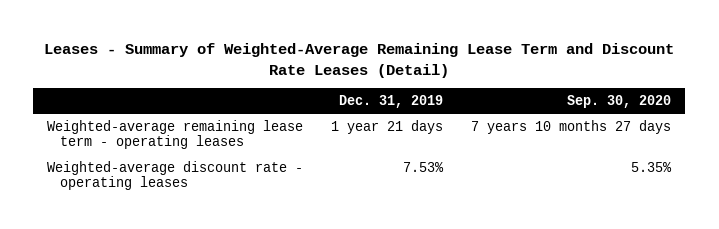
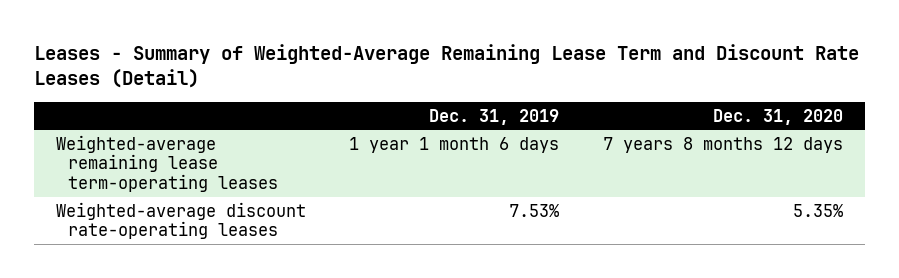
[567,95,672,109] Sep. 30, 2020 -> none
none -> [712,108,843,125] Dec. 31, 2020
[47,119,304,150] Weighted-average remaining lease term - operating leases -> [55,134,279,192] Weighted-average remaining lease term-operating leases
[331,119,444,134] 1 year 21 days -> [349,136,560,153] 1 year 1 month 6 days
[47,160,304,191] Weighted-average discount rate - operating leases -> [55,201,306,240] Weighted-average discount rate-operating leases

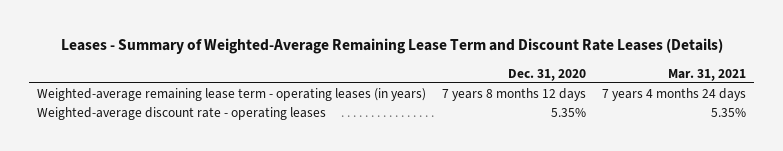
[34,43,860,89] Leases - Summary of Weighted-Average Remaining Lease Term and Discount Rate Leases (Detail) -> [60,38,723,55] Leases - Summary of Weighted-Average Remaining Lease Term and Discount Rate Leases (Details)
[429,108,560,125] Dec. 31, 2019 -> none
none -> [667,68,746,81] Mar. 31, 2021
[55,134,279,192] Weighted-average remaining lease term-operating leases -> [37,88,427,102] Weighted-average remaining lease term - operating leases (in years)
[55,201,306,240] Weighted-average discount rate-operating leases -> [37,107,327,121] Weighted-average discount rate - operating leases

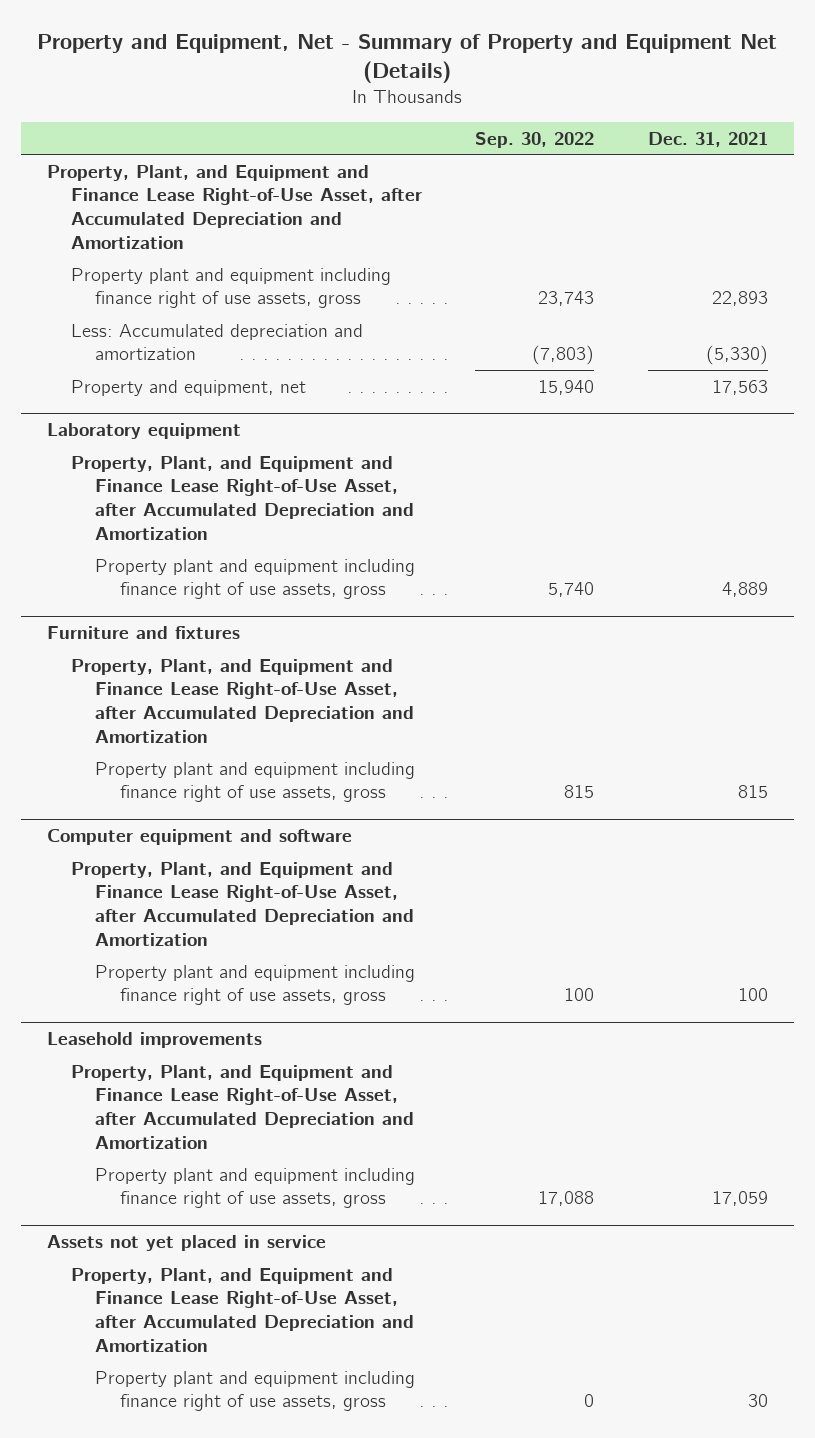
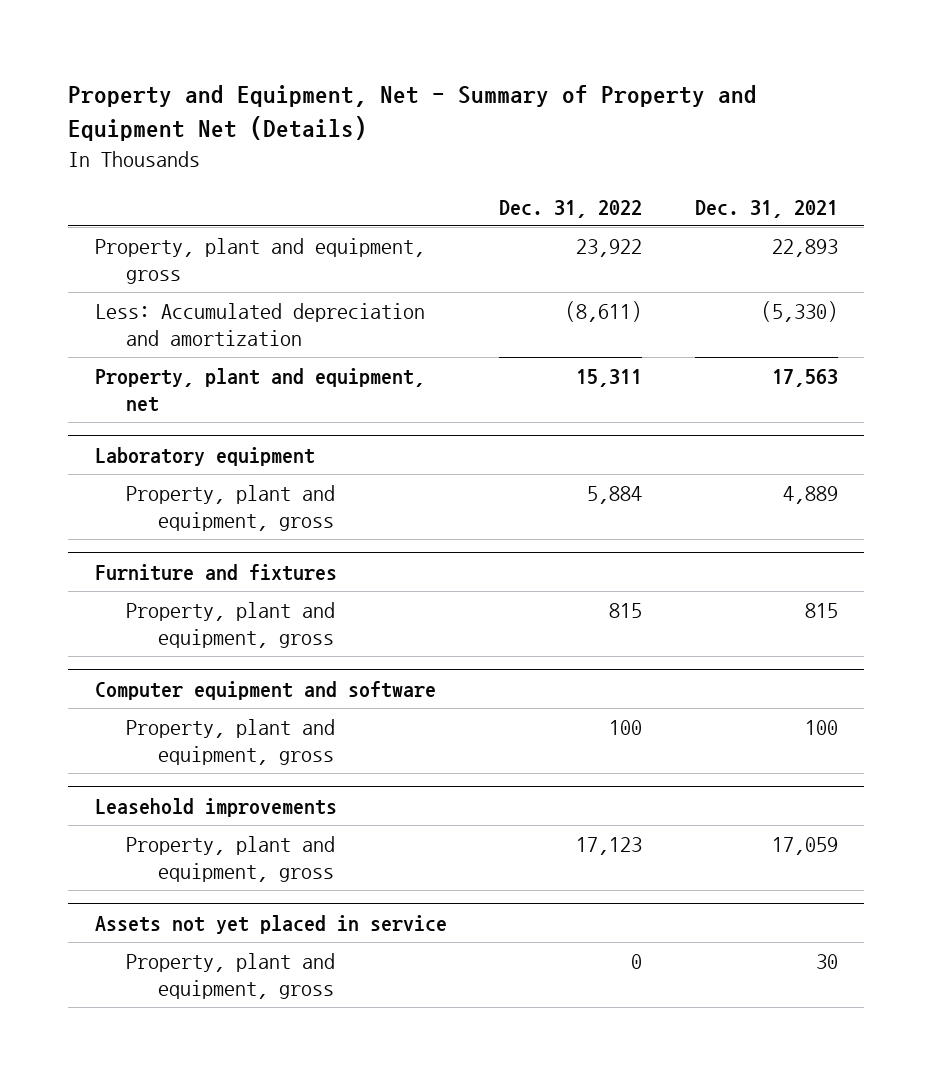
[475,131,595,148] Sep. 30, 2022 -> none
none -> [499,199,643,218] Dec. 31, 2022
[47,164,423,249] Property, Plant, and Equipment and Finance Lease Right-of-Use Asset, after Accumulated Depreciation and Amortization -> none
[71,267,392,309] Property plant and equipment including finance right of use assets, gross -> [94,238,425,285] Property, plant and equipment, gross
[71,379,307,396] Property and equipment, net -> [94,368,425,413] Property, plant and equipment, net
[71,455,415,540] Property, Plant, and Equipment and Finance Lease Right-of-Use Asset, after Accumulated Depreciation and Amortization -> none
[95,558,416,600] Property plant and equipment including finance right of use assets, gross -> [126,485,336,532] Property, plant and equipment, gross
[71,658,415,743] Property, Plant, and Equipment and Finance Lease Right-of-Use Asset, after Accumulated Depreciation and Amortization -> none
[95,761,416,803] Property plant and equipment including finance right of use assets, gross -> [126,602,336,649] Property, plant and equipment, gross
[71,861,415,946] Property, Plant, and Equipment and Finance Lease Right-of-Use Asset, after Accumulated Depreciation and Amortization -> none
[95,964,416,1006] Property plant and equipment including finance right of use assets, gross -> [126,719,336,766] Property, plant and equipment, gross
[71,1064,415,1149] Property, Plant, and Equipment and Finance Lease Right-of-Use Asset, after Accumulated Depreciation and Amortization -> none
[95,1167,416,1209] Property plant and equipment including finance right of use assets, gross -> [126,836,336,883] Property, plant and equipment, gross
[71,1267,415,1352] Property, Plant, and Equipment and Finance Lease Right-of-Use Asset, after Accumulated Depreciation and Amortization -> none
[95,1370,416,1412] Property plant and equipment including finance right of use assets, gross -> [126,953,336,1000] Property, plant and equipment, gross

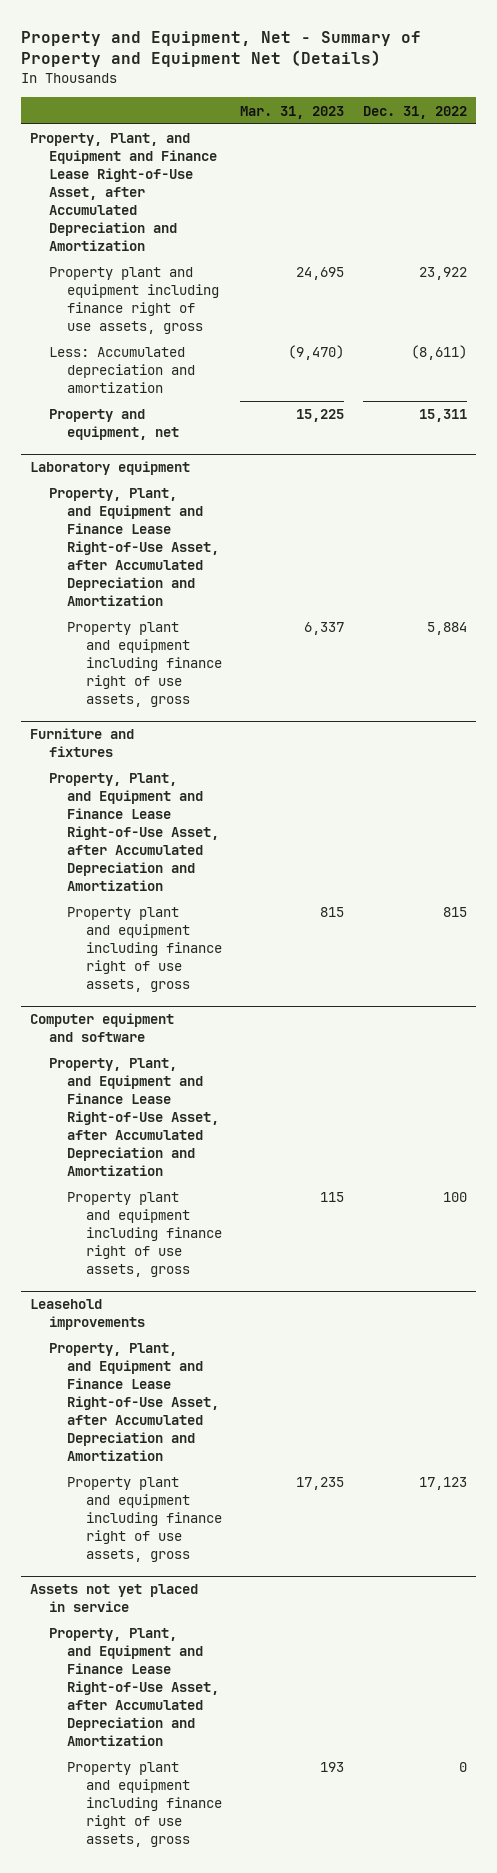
[694,199,838,218] Dec. 31, 2021 -> none
none -> [240,105,345,119] Mar. 31, 2023
none -> [29,133,217,252] Property, Plant, and Equipment and Finance Lease Right-of-Use Asset, after Accumulated Depreciation and Amortization
[94,238,425,285] Property, plant and equipment, gross -> [48,267,220,335] Property plant and equipment including finance right of use assets, gross
[94,368,425,413] Property, plant and equipment, net -> [48,409,180,441] Property and equipment, net
none -> [48,488,220,607] Property, Plant, and Equipment and Finance Lease Right-of-Use Asset, after Accumulated Depreciation and Amortization
[126,485,336,532] Property, plant and equipment, gross -> [67,622,223,708] Property plant and equipment including finance right of use assets, gross
none -> [48,773,220,892] Property, Plant, and Equipment and Finance Lease Right-of-Use Asset, after Accumulated Depreciation and Amortization
[126,602,336,649] Property, plant and equipment, gross -> [67,907,223,993] Property plant and equipment including finance right of use assets, gross
none -> [48,1058,220,1177] Property, Plant, and Equipment and Finance Lease Right-of-Use Asset, after Accumulated Depreciation and Amortization
[126,719,336,766] Property, plant and equipment, gross -> [67,1192,223,1278] Property plant and equipment including finance right of use assets, gross
none -> [48,1343,220,1462] Property, Plant, and Equipment and Finance Lease Right-of-Use Asset, after Accumulated Depreciation and Amortization
[126,836,336,883] Property, plant and equipment, gross -> [67,1477,223,1563] Property plant and equipment including finance right of use assets, gross
none -> [48,1628,220,1747] Property, Plant, and Equipment and Finance Lease Right-of-Use Asset, after Accumulated Depreciation and Amortization
[126,953,336,1000] Property, plant and equipment, gross -> [67,1762,223,1848] Property plant and equipment including finance right of use assets, gross

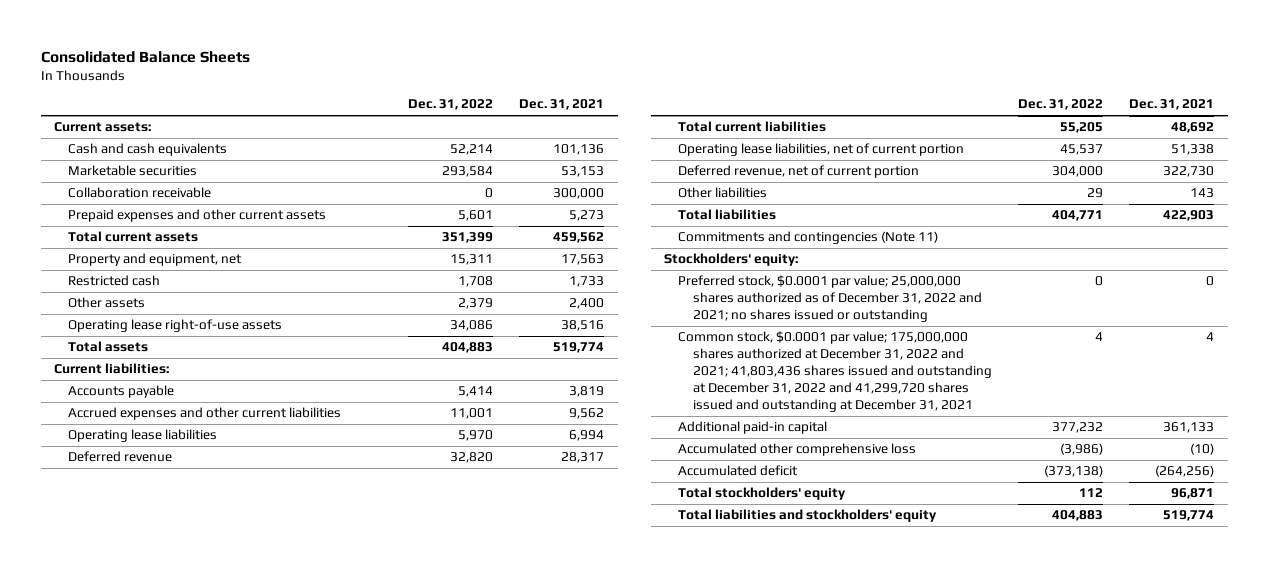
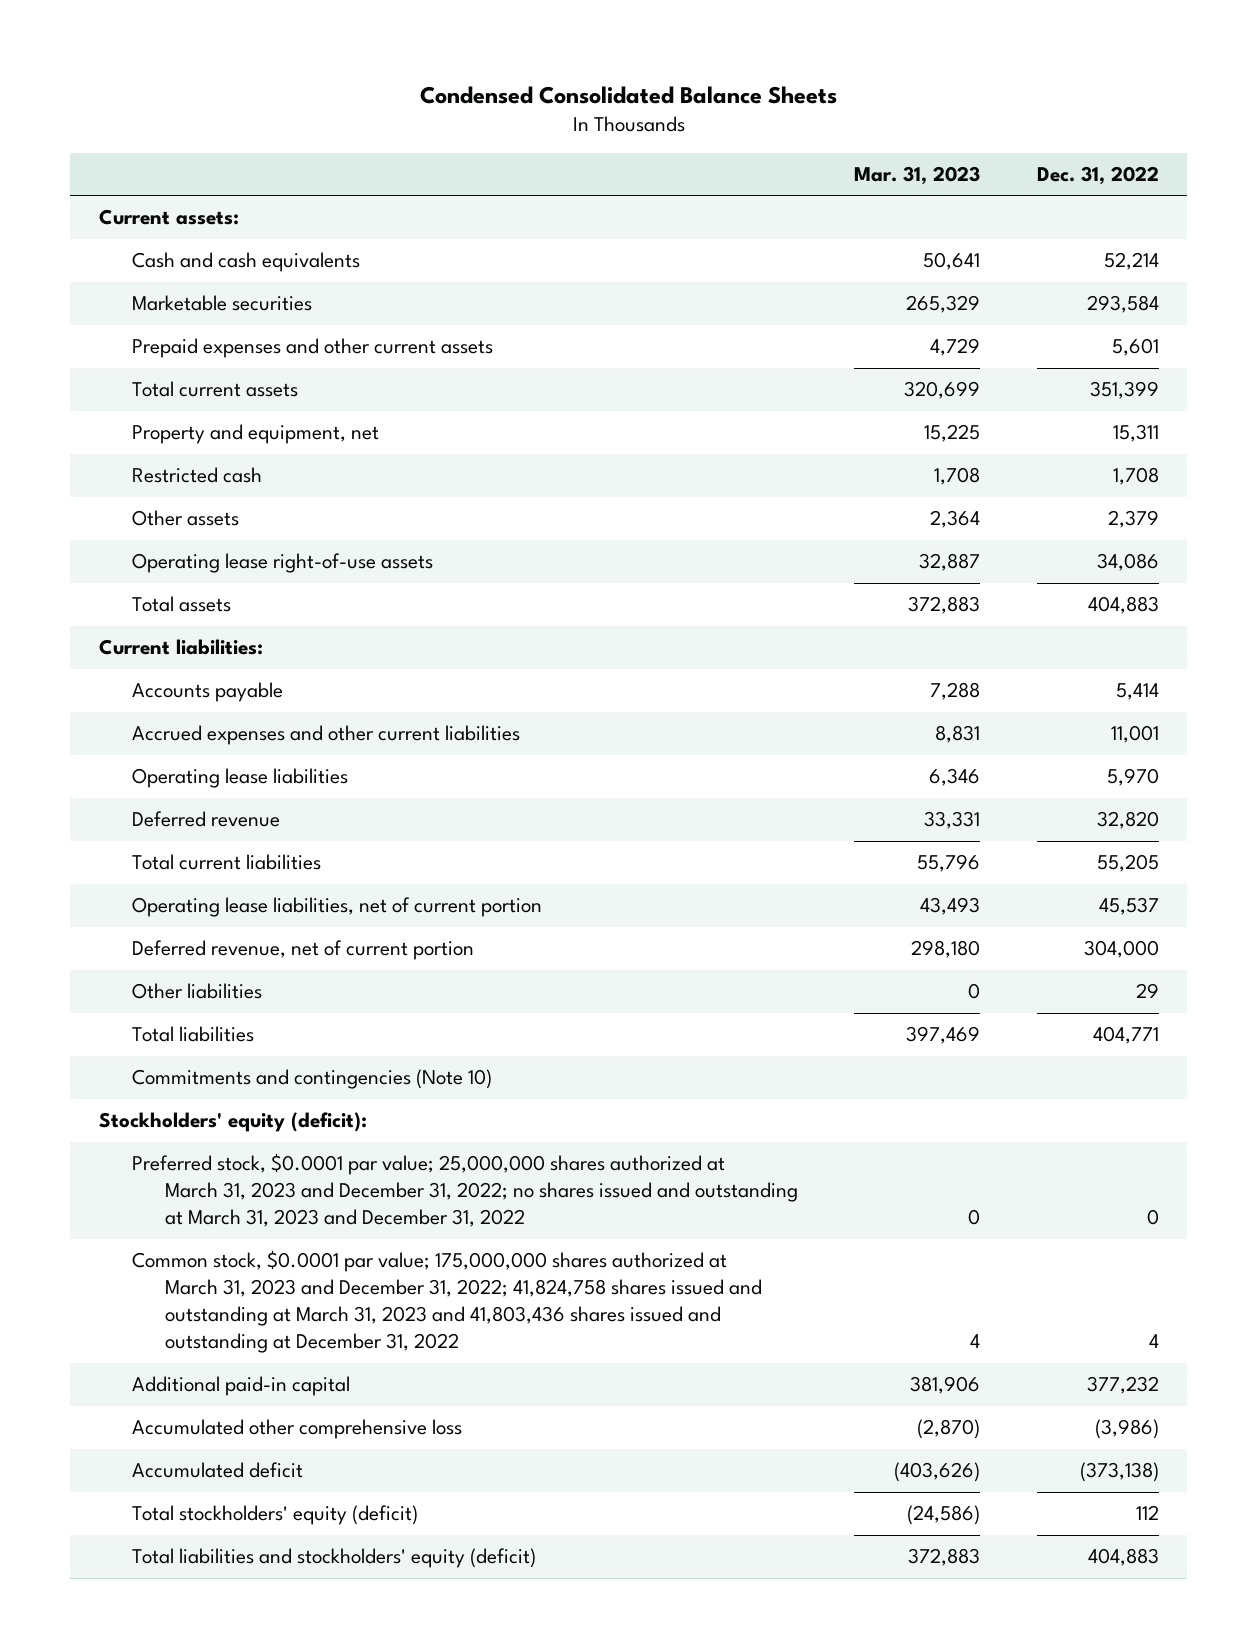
[40,50,250,63] Consolidated Balance Sheets -> [419,86,837,105] Condensed Consolidated Balance Sheets
[519,99,605,111] Dec. 31, 2021 -> none
none -> [854,165,981,185] Mar. 31, 2023
[68,187,212,199] Collaboration receivable -> none
[678,231,939,245] Commitments and contingencies (Note 11) -> [131,1069,492,1090] Commitments and contingencies (Note 10)
[664,253,799,267] Stockholders' equity: -> [98,1112,367,1133] Stockholders' equity (deficit):
[678,275,982,323] Preferred stock, $0.0001 par value; 25,000,000 shares authorized as of December 31, 2022 and 2021; no shares issued or outstanding -> [131,1153,799,1228] Preferred stock, $0.0001 par value; 25,000,000 shares authorized at March 31, 2023 and December 31, 2022; no shares issued and outstanding at March 31, 2023 and December 31, 2022
[678,331,992,413] Common stock, $0.0001 par value; 175,000,000 shares authorized at December 31, 2022 and 2021; 41,803,436 shares issued and outstanding at December 31, 2022 and 41,299,720 shares issued and outstanding at December 31, 2021 -> [131,1250,763,1354] Common stock, $0.0001 par value; 175,000,000 shares authorized at March 31, 2023 and December 31, 2022; 41,824,758 shares issued and outstanding at March 31, 2023 and 41,803,436 shares issued and outstanding at December 31, 2022
[678,487,847,501] Total stockholders' equity -> [131,1505,418,1526] Total stockholders' equity (deficit)
[678,509,938,523] Total liabilities and stockholders' equity -> [131,1548,536,1569] Total liabilities and stockholders' equity (deficit)

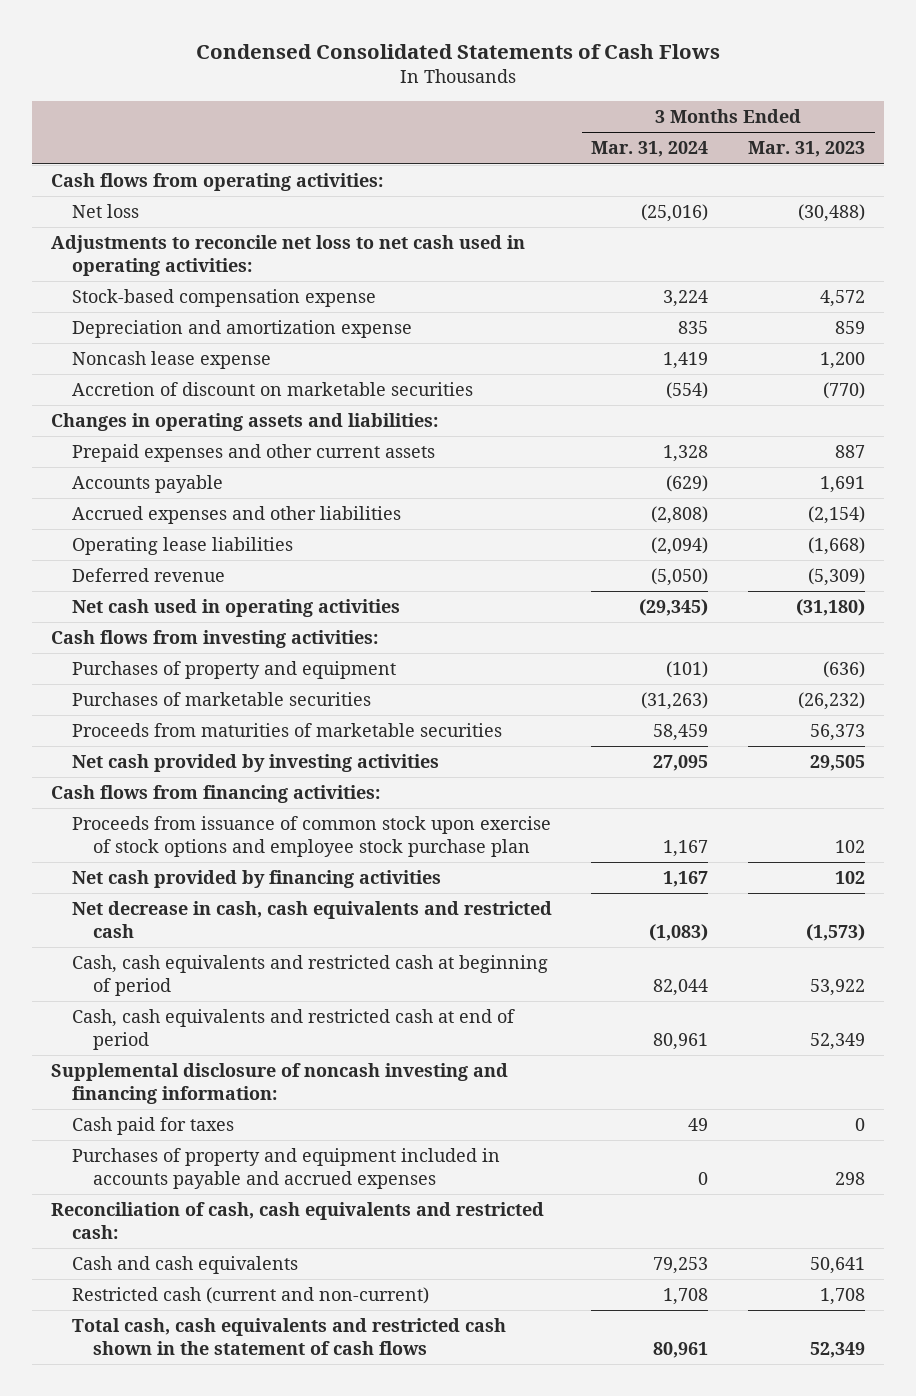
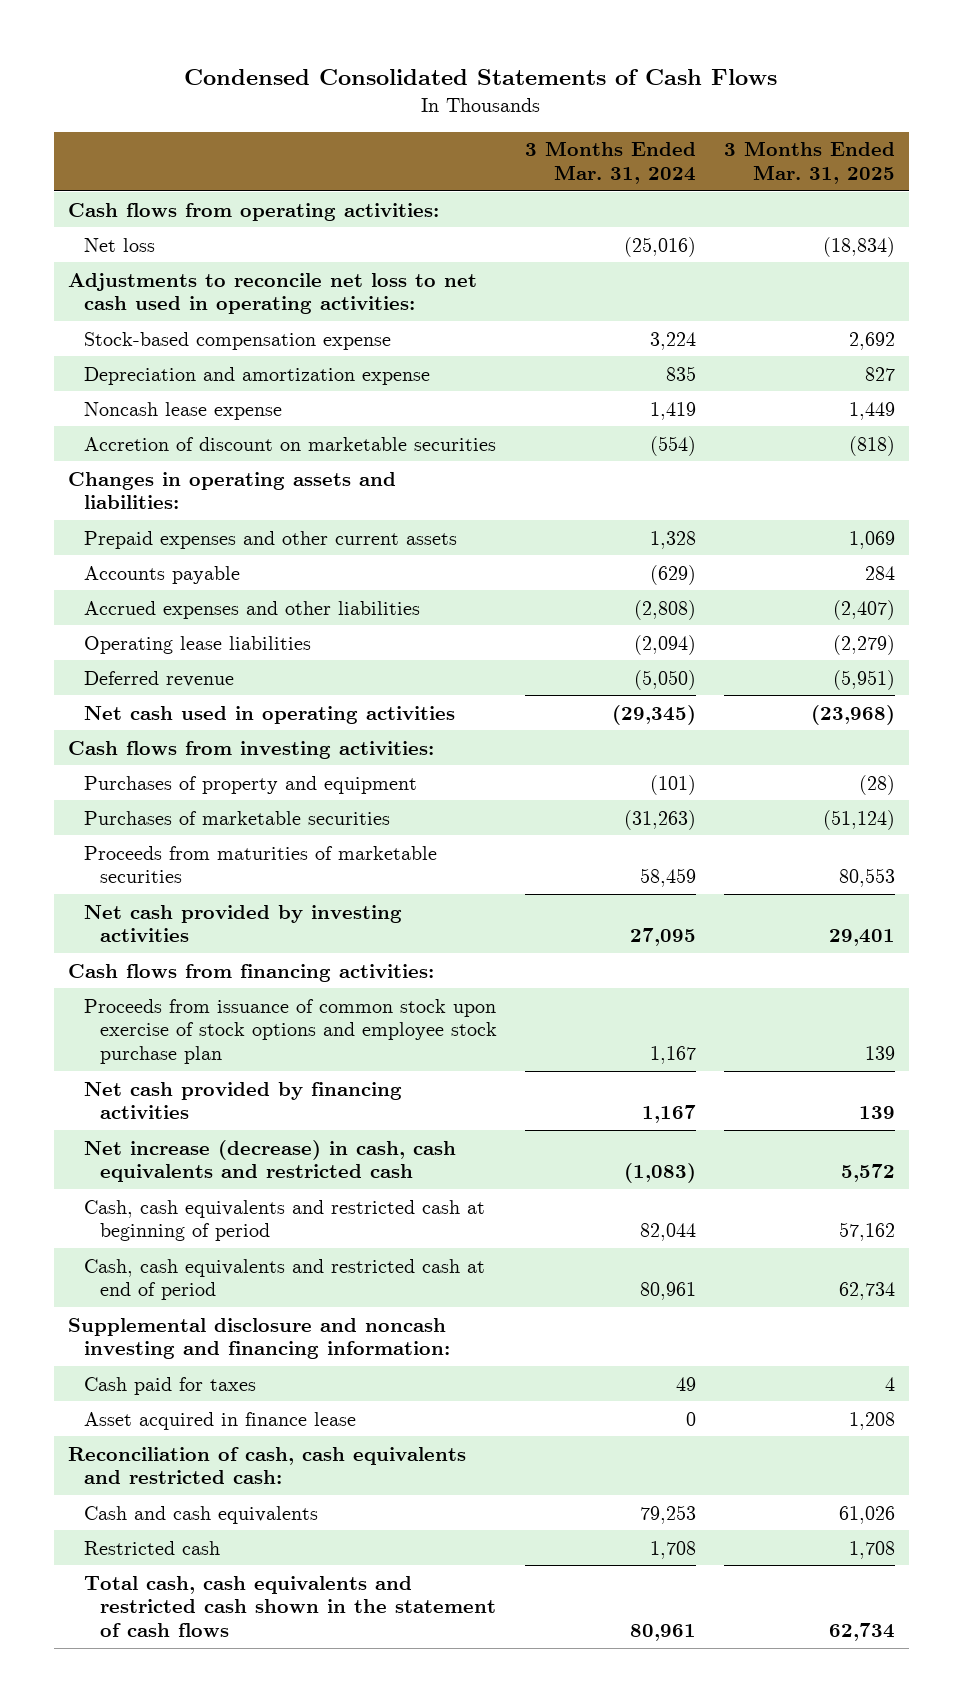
[747,141,865,158] Mar. 31, 2023 -> none
none -> [724,141,896,184] 3 Months Ended Mar. 31, 2025
[72,901,553,939] Net decrease in cash, cash equivalents and restricted cash -> [83,1139,456,1183] Net increase (decrease) in cash, cash equivalents and restricted cash
[51,1063,509,1105] Supplemental disclosure of noncash investing and financing information: -> [67,1317,450,1360] Supplemental disclosure and noncash investing and financing information:
[72,1148,501,1190] Purchases of property and equipment included in accounts payable and accrued expenses -> none
none -> [83,1411,356,1430] Asset acquired in finance lease
[72,1287,430,1305] Restricted cash (current and non-current) -> [83,1540,220,1555] Restricted cash

